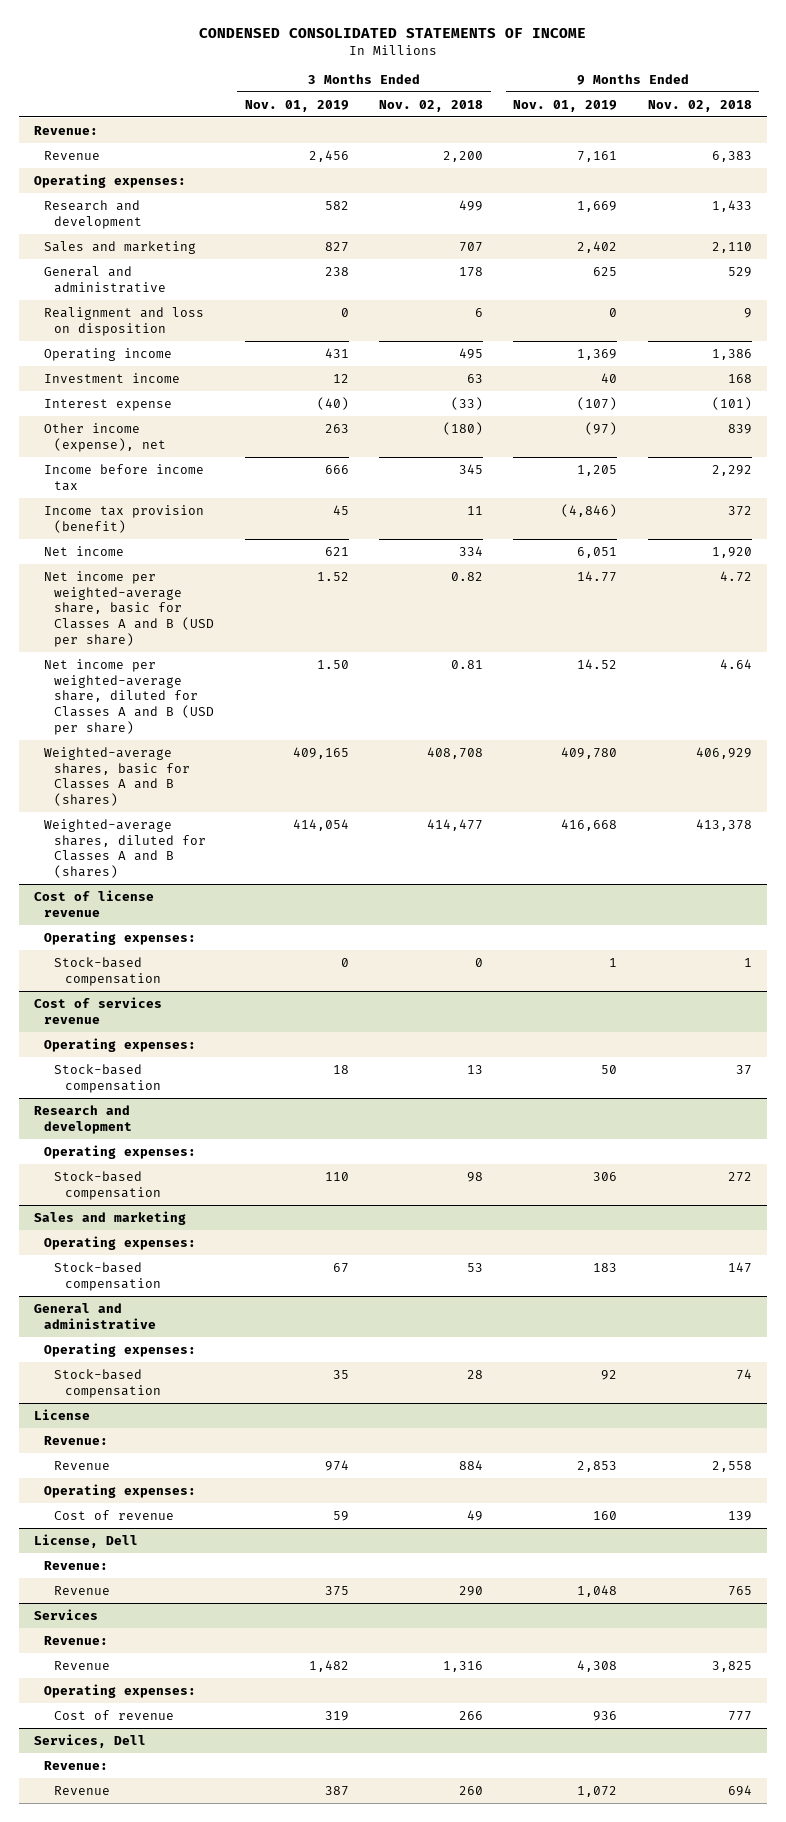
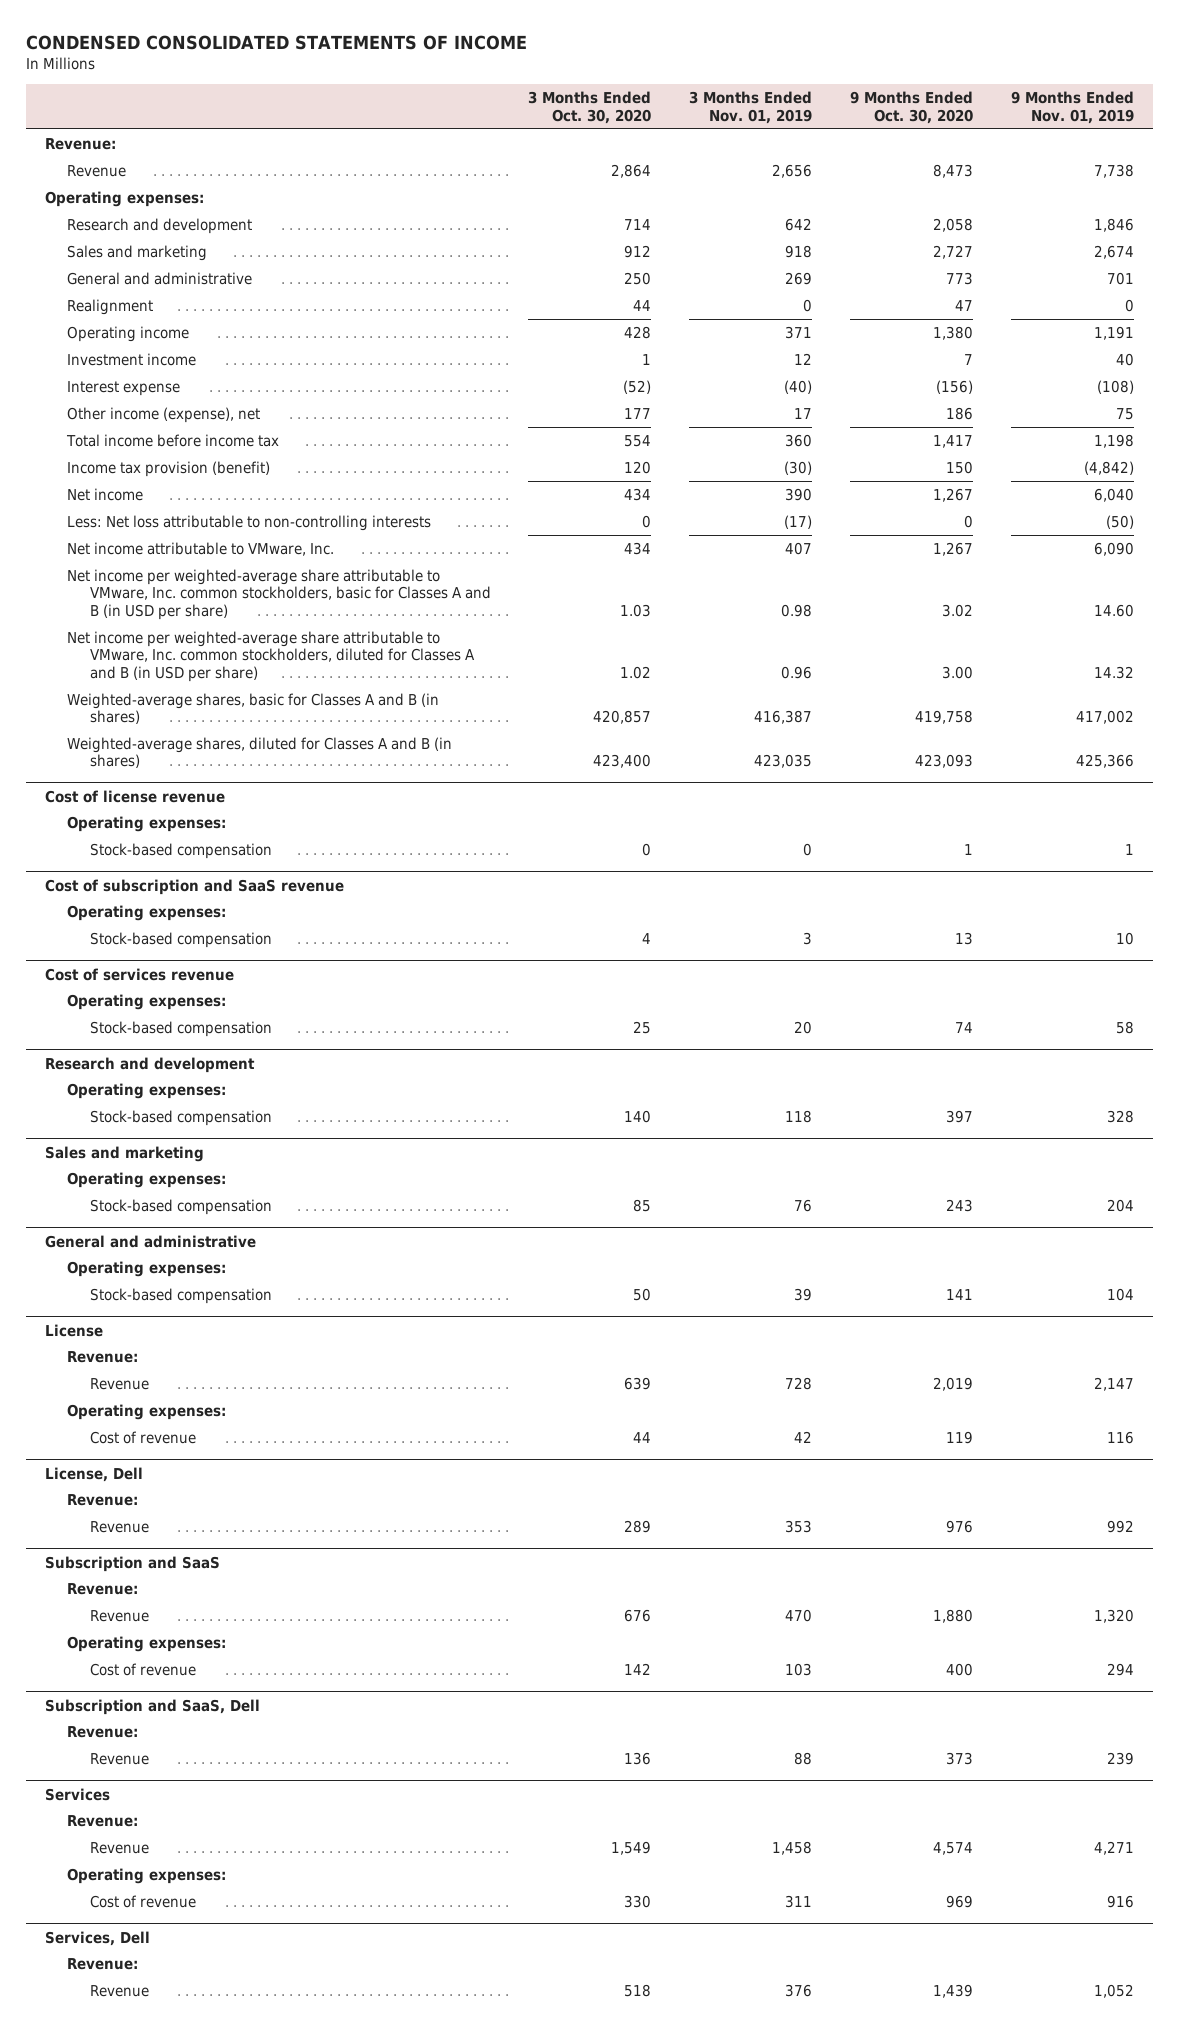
[379,99,484,112] Nov. 02, 2018 -> none
[647,99,752,112] Nov. 02, 2018 -> none
none -> [528,91,652,124] 3 Months Ended Oct. 30, 2020
none -> [849,91,973,124] 9 Months Ended Oct. 30, 2020
[308,149,349,162] 2,456 -> [772,163,813,178] 2,656
[577,150,618,162] 7,161 -> [1093,163,1134,178] 7,738
[44,306,205,336] Realignment and loss on disposition -> none
[324,200,349,210] 582 -> [785,217,813,231] 642
[577,200,618,212] 1,669 -> [1093,217,1134,232] 1,846
[324,241,349,252] 827 -> [785,244,813,258] 918
[577,240,618,253] 2,402 -> [1093,244,1134,259] 2,674
[324,266,349,276] 238 -> [785,271,813,285] 269
[593,266,618,276] 625 -> [1106,271,1134,285] 701
none -> [67,298,154,315] Realignment
[324,347,349,358] 431 -> [785,325,813,339] 371
[577,348,618,360] 1,369 -> [1093,325,1134,340] 1,191
[577,396,618,410] (107) -> [1096,379,1134,394] (108)
[324,423,349,433] 263 -> [794,407,813,419] 17
[585,421,618,435] (97) -> [1115,407,1134,420] 75
[44,463,205,491] Income before income tax -> [66,433,280,447] Total income before income tax
[324,464,349,474] 666 -> [785,433,813,447] 360
[577,464,618,476] 1,205 -> [1093,433,1134,448] 1,198
[332,504,349,515] 45 -> [784,460,813,475] (30)
[561,503,618,517] (4,846) -> [1083,460,1134,475] (4,842)
[324,546,349,556] 621 -> [785,487,813,501] 390
[577,546,618,558] 6,051 -> [1093,487,1134,502] 6,040
none -> [67,514,432,531] Less: Net loss attributable to non-controlling interests
none -> [67,541,335,556] Net income attributable to VMware, Inc.
[44,570,215,648] Net income per weighted-average share, basic for Classes A and B (USD per share) -> [67,568,491,621] Net income per weighted-average share attributable to VMware, Inc. common stockholders, basic for Classes A and B (in USD per share)
[316,571,349,581] 1.52 -> [781,604,813,618] 0.98
[577,570,618,582] 14.77 -> [1093,604,1134,618] 14.60
[44,658,215,736] Net income per weighted-average share, diluted for Classes A and B (USD per share) -> [67,630,475,683] Net income per weighted-average share attributable to VMware, Inc. common stockholders, diluted for Classes A and B (in USD per share)
[316,659,349,669] 1.50 -> [781,666,813,680] 0.96
[577,658,618,669] 14.52 -> [1093,666,1134,680] 14.32
[44,746,191,807] Weighted-average shares, basic for Classes A and B (shares) -> [67,692,440,725] Weighted-average shares, basic for Classes A and B (in shares)
[292,746,349,759] 409,165 -> [754,710,813,725] 416,387
[561,746,618,759] 409,780 -> [1075,710,1134,725] 417,002
[44,818,207,879] Weighted-average shares, diluted for Classes A and B (shares) -> [67,736,453,769] Weighted-average shares, diluted for Classes A and B (in shares)
[292,818,349,831] 414,054 -> [754,754,813,769] 423,035
[561,818,618,831] 416,668 -> [1075,754,1134,769] 425,366
none -> [44,878,344,895] Cost of subscription and SaaS revenue
none -> [67,904,227,921] Operating expenses:
none -> [89,931,272,948] Stock-based compensation
[332,1064,349,1074] 18 -> [794,1020,813,1034] 20
[601,1064,618,1074] 50 -> [1115,1020,1134,1034] 58
[324,1171,349,1181] 110 -> [785,1109,813,1123] 118
[593,1171,618,1181] 306 -> [1106,1109,1134,1123] 328
[332,1262,349,1273] 67 -> [794,1198,813,1212] 76
[593,1262,618,1272] 183 -> [1106,1198,1134,1212] 204
[332,1369,349,1379] 35 -> [794,1287,813,1301] 39
[601,1369,618,1380] 92 -> [1106,1287,1134,1301] 104
[324,1459,349,1471] 974 -> [785,1376,813,1390] 728
[577,1460,618,1472] 2,853 -> [1093,1376,1134,1391] 2,147
[332,1510,349,1521] 59 -> [794,1430,813,1443] 42
[593,1510,618,1520] 160 -> [1106,1430,1134,1444] 116
[324,1585,349,1596] 375 -> [785,1519,813,1533] 353
[577,1584,618,1597] 1,048 -> [1106,1519,1134,1533] 992
none -> [44,1555,220,1572] Subscription and SaaS
none -> [67,1582,139,1595] Revenue:
none -> [89,1609,149,1622] Revenue
none -> [67,1635,227,1652] Operating expenses:
none -> [89,1662,196,1676] Cost of revenue
none -> [44,1698,260,1715] Subscription and SaaS, Dell
none -> [67,1725,139,1738] Revenue:
none -> [89,1752,149,1765] Revenue
[308,1659,349,1672] 1,482 -> [772,1840,813,1855] 1,458
[577,1659,618,1672] 4,308 -> [1093,1840,1134,1855] 4,271
[324,1710,349,1721] 319 -> [785,1894,813,1908] 311
[593,1710,618,1721] 936 -> [1106,1894,1134,1908] 916
[324,1785,349,1796] 387 -> [785,1983,813,1997] 376
[577,1785,618,1797] 1,072 -> [1093,1983,1134,1998] 1,052

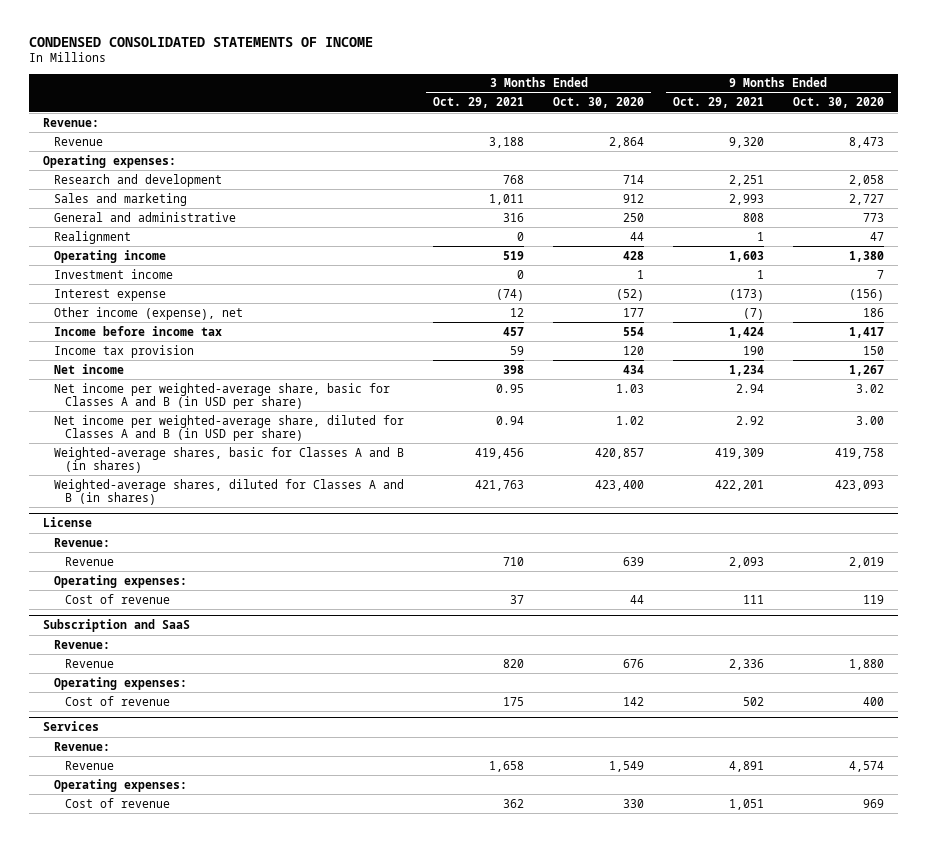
[689,91,813,124] 3 Months Ended Nov. 01, 2019 -> none
[1010,91,1134,124] 9 Months Ended Nov. 01, 2019 -> none
none -> [433,97,525,109] Oct. 29, 2021
none -> [672,97,764,109] Oct. 29, 2021
[66,433,280,447] Total income before income tax -> [54,325,223,336] Income before income tax
[67,460,271,477] Income tax provision (benefit) -> [54,344,195,358] Income tax provision
[67,514,432,531] Less: Net loss attributable to non-controlling interests -> none
[67,541,335,556] Net income attributable to VMware, Inc. -> none
[67,568,491,621] Net income per weighted-average share attributable to VMware, Inc. common stockholders, basic for Classes A and B (in USD per share) -> [54,382,391,410] Net income per weighted-average share, basic for Classes A and B (in USD per share)
[67,630,475,683] Net income per weighted-average share attributable to VMware, Inc. common stockholders, diluted for Classes A and B (in USD per share) -> [54,414,405,442] Net income per weighted-average share, diluted for Classes A and B (in USD per share)
[44,789,225,803] Cost of license revenue -> none
[67,815,227,832] Operating expenses: -> none
[89,842,272,859] Stock-based compensation -> none
[44,878,344,895] Cost of subscription and SaaS revenue -> none
[67,904,227,921] Operating expenses: -> none
[89,931,272,948] Stock-based compensation -> none
[44,967,234,981] Cost of services revenue -> none
[67,993,227,1010] Operating expenses: -> none
[89,1020,272,1037] Stock-based compensation -> none
[44,1056,255,1073] Research and development -> none
[67,1082,227,1099] Operating expenses: -> none
[89,1109,272,1126] Stock-based compensation -> none
[44,1145,204,1162] Sales and marketing -> none
[67,1171,227,1188] Operating expenses: -> none
[89,1198,272,1215] Stock-based compensation -> none
[44,1234,256,1248] General and administrative -> none
[67,1260,227,1277] Operating expenses: -> none
[89,1287,272,1304] Stock-based compensation -> none
[44,1466,143,1482] License, Dell -> none
[67,1493,139,1506] Revenue: -> none
[89,1520,149,1533] Revenue -> none
[44,1698,260,1715] Subscription and SaaS, Dell -> none
[67,1725,139,1738] Revenue: -> none
[89,1752,149,1765] Revenue -> none
[44,1930,150,1946] Services, Dell -> none
[67,1957,139,1970] Revenue: -> none
[89,1984,149,1997] Revenue -> none

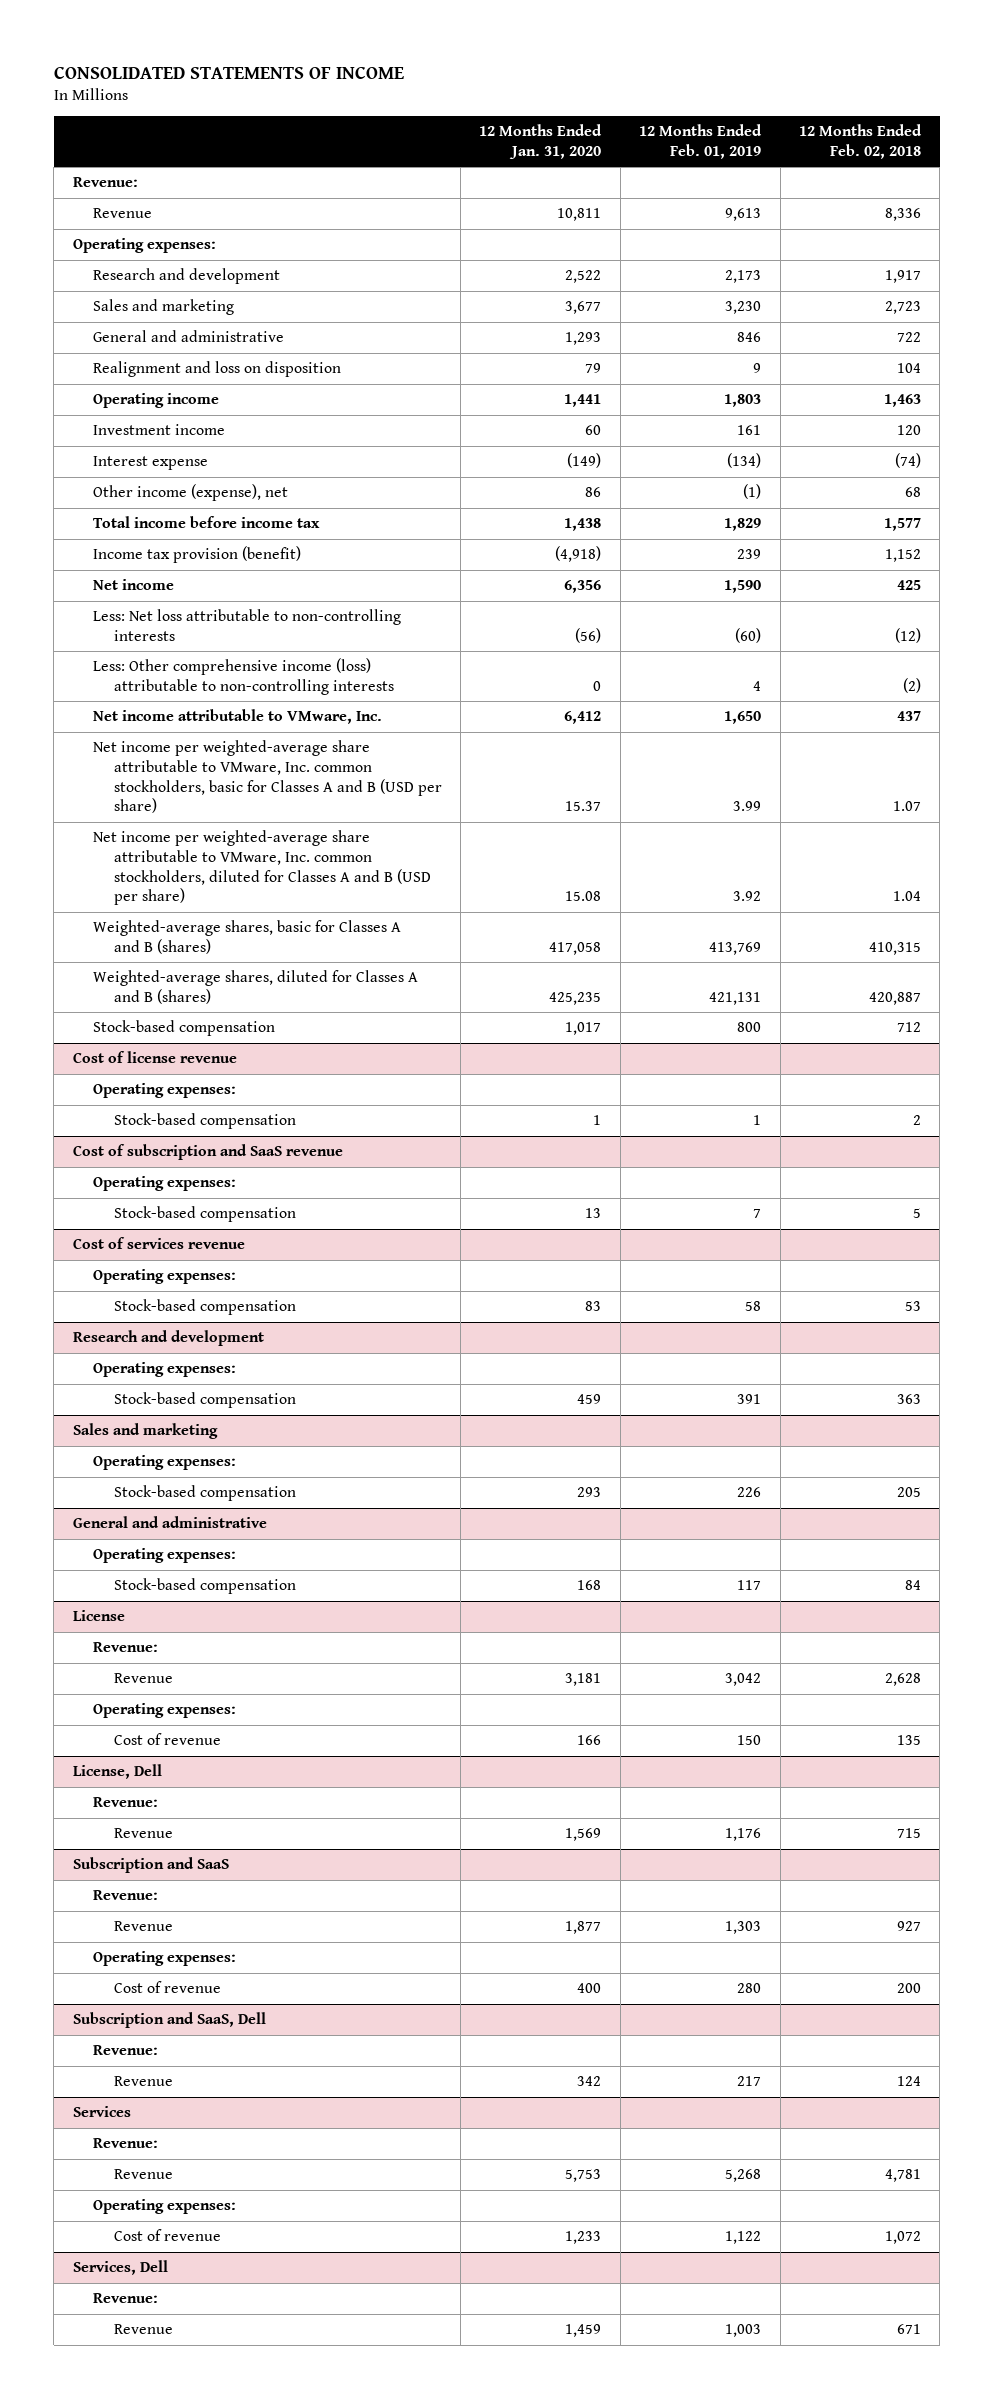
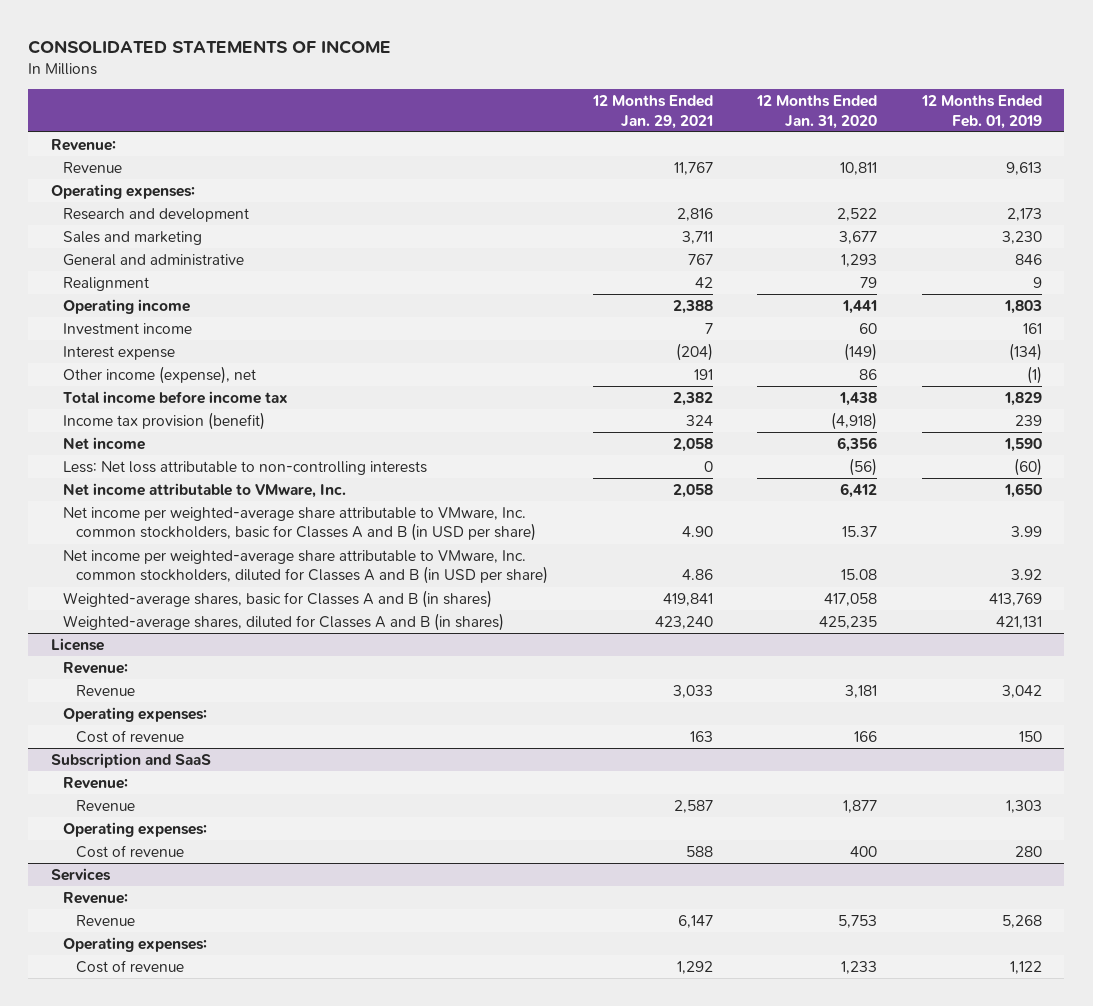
[798,124,922,159] 12 Months Ended Feb. 02, 2018 -> none
none -> [591,95,713,129] 12 Months Ended Jan. 29, 2021
[93,361,342,378] Realignment and loss on disposition -> [63,276,150,291] Realignment
[93,658,394,695] Less: Other comprehensive income (loss) attributable to non-controlling interests -> none
[93,1020,276,1037] Stock-based compensation -> none
[72,1051,237,1064] Cost of license revenue -> none
[93,1083,237,1099] Operating expenses: -> none
[113,1113,296,1130] Stock-based compensation -> none
[72,1144,343,1161] Cost of subscription and SaaS revenue -> none
[93,1176,237,1192] Operating expenses: -> none
[113,1206,296,1223] Stock-based compensation -> none
[72,1237,245,1250] Cost of services revenue -> none
[93,1269,237,1285] Operating expenses: -> none
[113,1299,296,1316] Stock-based compensation -> none
[72,1330,264,1347] Research and development -> none
[93,1362,237,1378] Operating expenses: -> none
[113,1392,296,1409] Stock-based compensation -> none
[72,1423,218,1440] Sales and marketing -> none
[93,1455,237,1471] Operating expenses: -> none
[113,1485,296,1502] Stock-based compensation -> none
[72,1516,267,1529] General and administrative -> none
[93,1548,237,1564] Operating expenses: -> none
[113,1578,296,1595] Stock-based compensation -> none
[93,740,442,814] Net income per weighted-average share attributable to VMware, Inc. common stockholders, basic for Classes A and B (USD per share) -> [63,506,536,542] Net income per weighted-average share attributable to VMware, Inc. common stockholders, basic for Classes A and B (in USD per share)
[93,830,431,906] Net income per weighted-average share attributable to VMware, Inc. common stockholders, diluted for Classes A and B (USD per share) -> [63,549,548,585] Net income per weighted-average share attributable to VMware, Inc. common stockholders, diluted for Classes A and B (in USD per share)
[93,920,402,954] Weighted-average shares, basic for Classes A and B (shares) -> [63,589,493,608] Weighted-average shares, basic for Classes A and B (in shares)
[93,970,419,1004] Weighted-average shares, diluted for Classes A and B (shares) -> [63,612,505,631] Weighted-average shares, diluted for Classes A and B (in shares)
[72,1764,162,1780] License, Dell -> none
[93,1797,159,1808] Revenue: -> none
[113,1828,173,1839] Revenue -> none
[72,2012,266,2029] Subscription and SaaS, Dell -> none
[93,2045,159,2056] Revenue: -> none
[113,2076,173,2087] Revenue -> none
[72,2260,168,2276] Services, Dell -> none
[93,2293,159,2304] Revenue: -> none
[113,2324,173,2335] Revenue -> none

